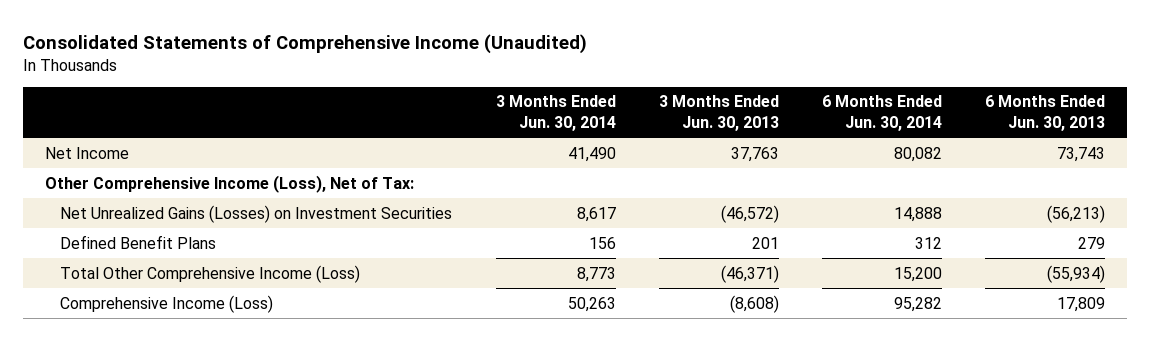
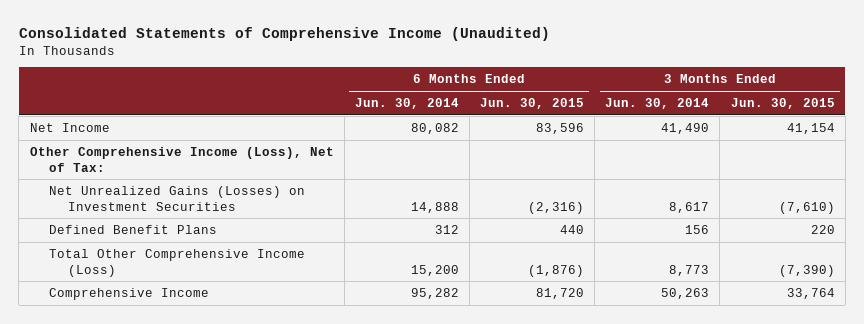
[658,95,779,132] 3 Months Ended Jun. 30, 2013 -> none
[985,95,1106,132] 6 Months Ended Jun. 30, 2013 -> none
none -> [480,98,585,110] Jun. 30, 2015
none -> [730,98,835,110] Jun. 30, 2015
[60,294,274,313] Comprehensive Income (Loss) -> [48,287,209,300] Comprehensive Income

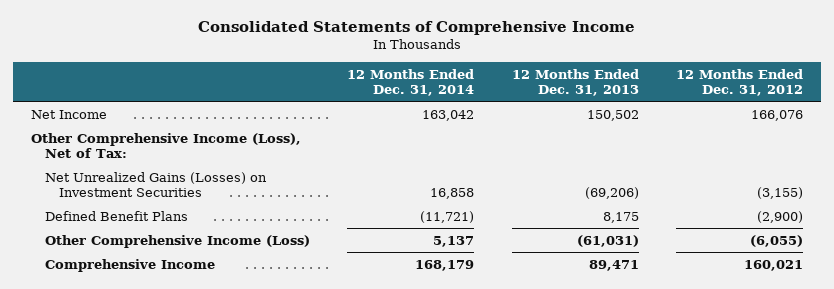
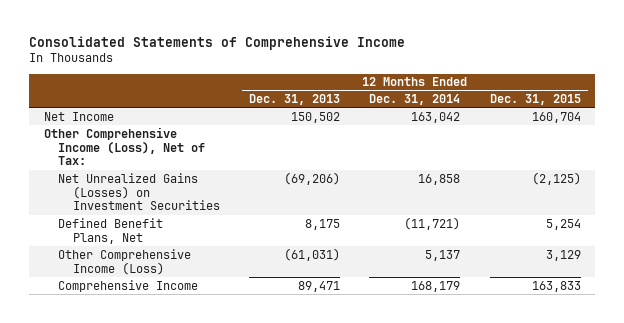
[675,68,803,96] 12 Months Ended Dec. 31, 2012 -> none
none -> [489,93,581,105] Dec. 31, 2015
[45,210,189,221] Defined Benefit Plans -> [58,217,164,244] Defined Benefit Plans, Net

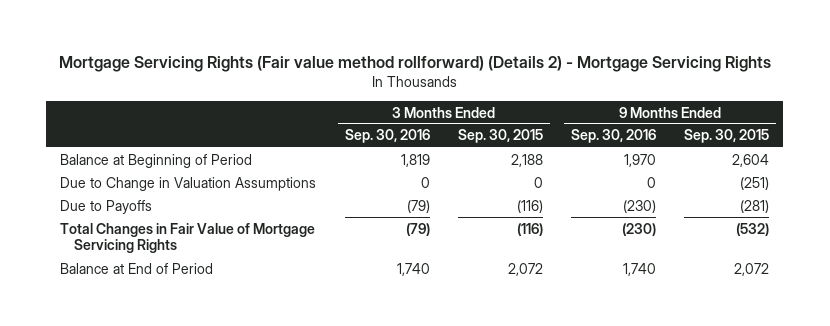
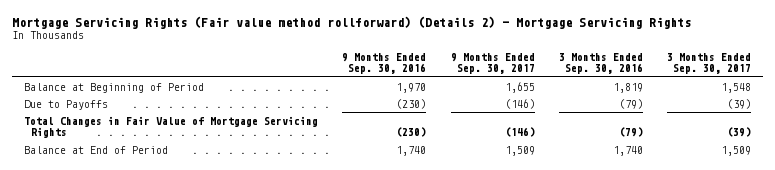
[457,129,543,144] Sep. 30, 2015 -> none
[684,129,770,144] Sep. 30, 2015 -> none
none -> [450,52,535,75] 9 Months Ended Sep. 30, 2017
none -> [666,52,751,75] 3 Months Ended Sep. 30, 2017
[60,176,317,191] Due to Change in Valuation Assumptions -> none

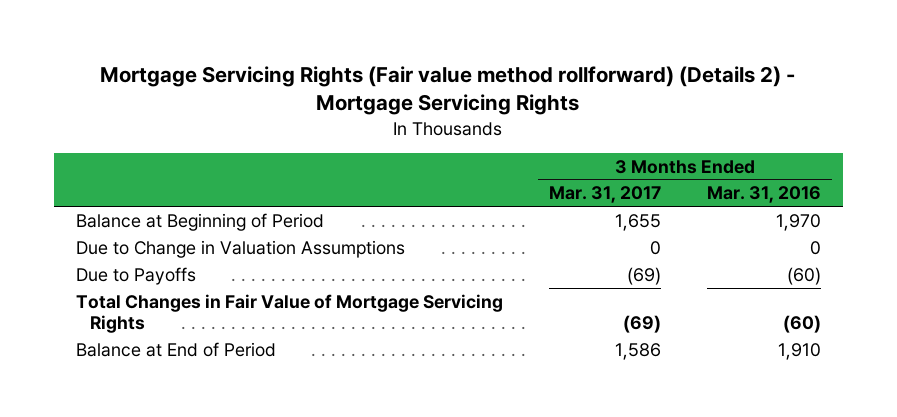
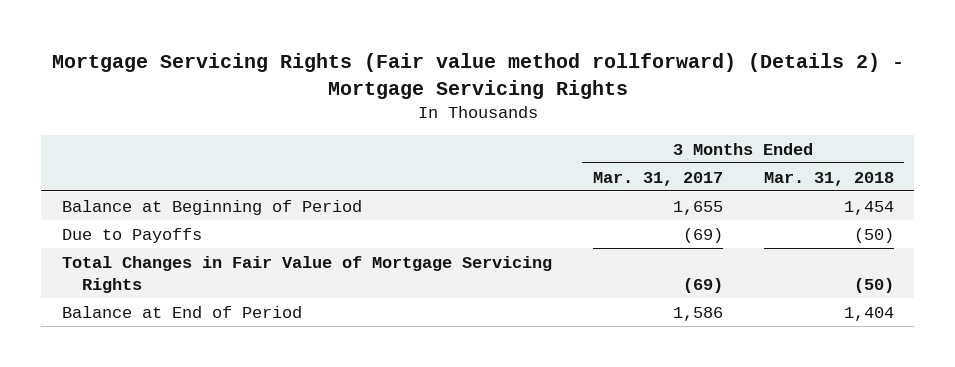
[706,186,821,204] Mar. 31, 2016 -> none
none -> [763,171,894,186] Mar. 31, 2018
[76,239,406,258] Due to Change in Valuation Assumptions -> none

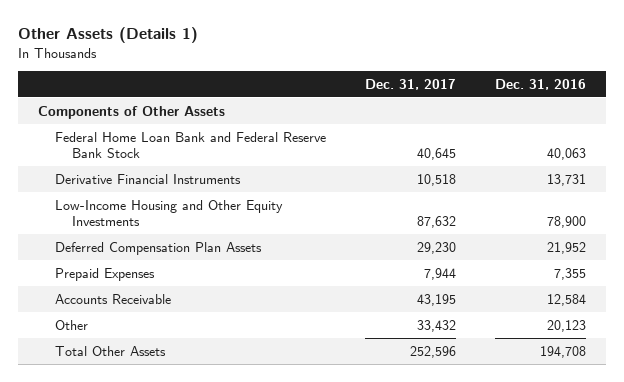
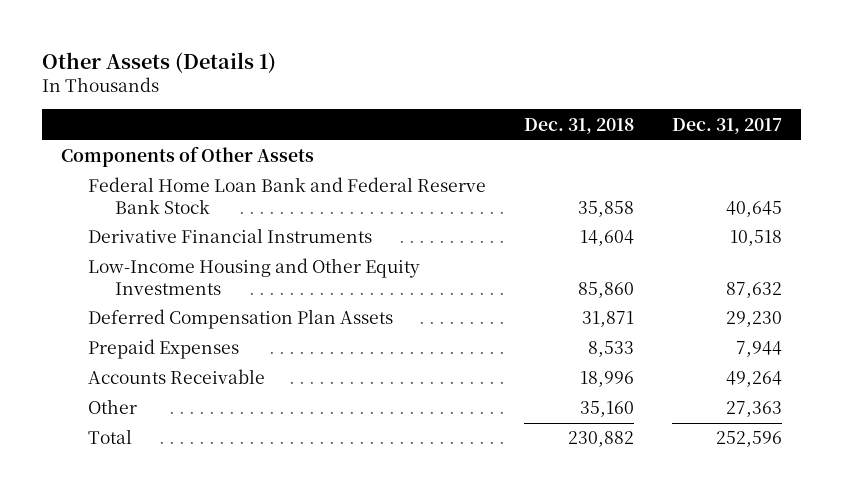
[495,78,587,90] Dec. 31, 2016 -> none
none -> [524,117,635,134] Dec. 31, 2018
[417,293,457,306] 43,195 -> [726,371,783,388] 49,264
[417,319,457,332] 33,432 -> [726,401,783,418] 27,363
[55,345,167,356] Total Other Assets -> [88,429,133,445] Total

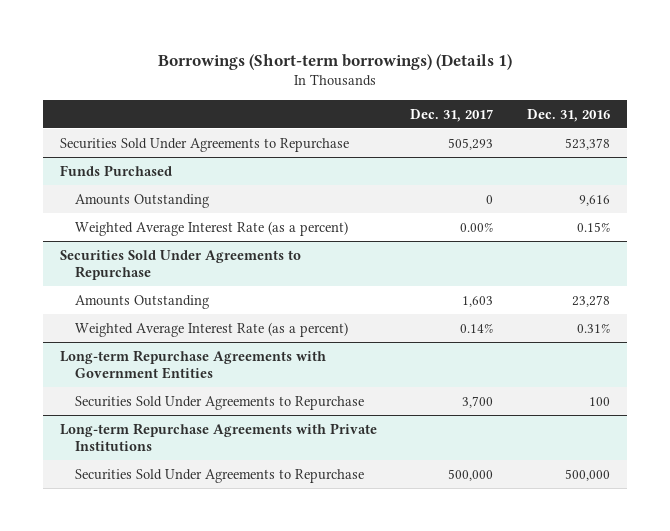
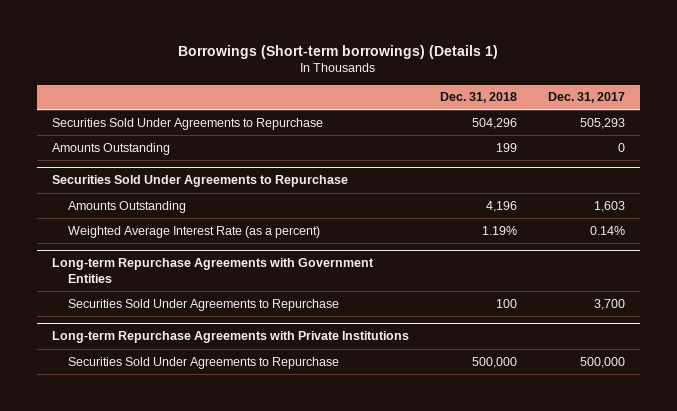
[527,108,611,122] Dec. 31, 2016 -> none
none -> [439,92,517,104] Dec. 31, 2018
[59,164,172,176] Funds Purchased -> none
[74,220,348,236] Weighted Average Interest Rate (as a percent) -> none

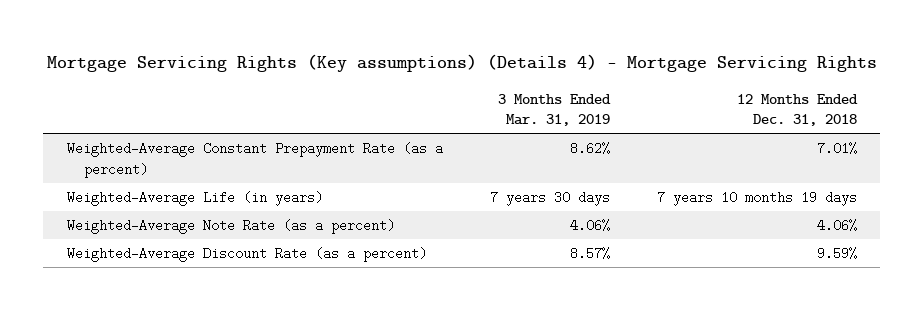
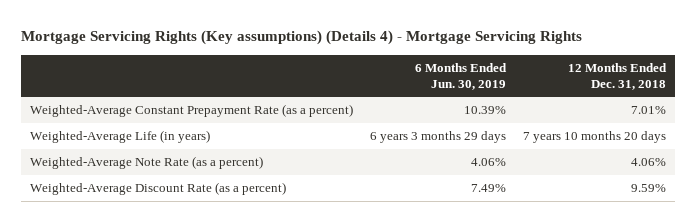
[497,93,611,127] 3 Months Ended Mar. 31, 2019 -> none
none -> [414,62,507,90] 6 Months Ended Jun. 30, 2019
[656,191,857,207] 7 years 10 months 19 days -> [523,131,667,144] 7 years 10 months 20 days

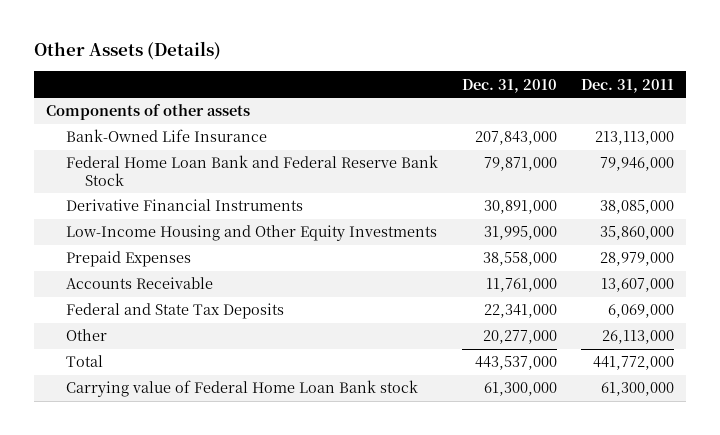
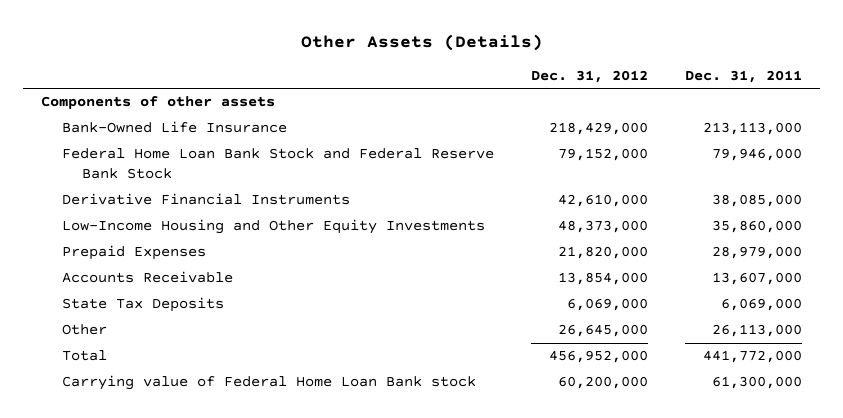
[461,78,557,93] Dec. 31, 2010 -> none
none -> [530,69,648,83] Dec. 31, 2012
[65,155,438,186] Federal Home Loan Bank and Federal Reserve Bank Stock -> [61,148,494,180] Federal Home Loan Bank Stock and Federal Reserve Bank Stock
[65,303,284,320] Federal and State Tax Deposits -> [61,297,224,313] State Tax Deposits

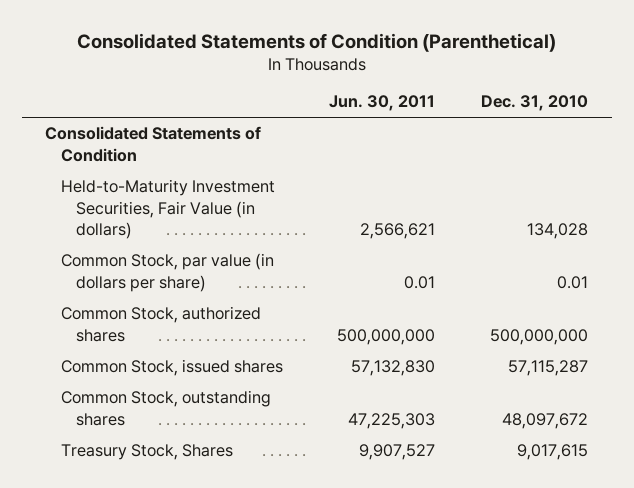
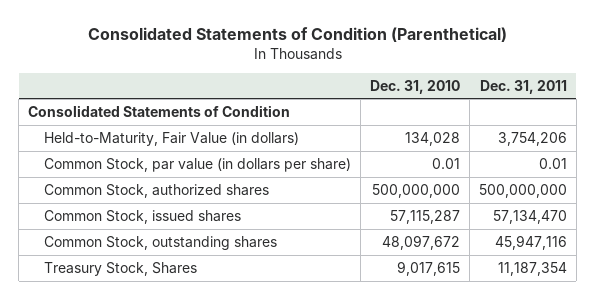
[329,95,436,112] Jun. 30, 2011 -> none
none -> [479,79,567,94] Dec. 31, 2011
[60,179,275,239] Held-to-Maturity Investment Securities, Fair Value (in dollars) -> [43,131,299,146] Held-to-Maturity, Fair Value (in dollars)

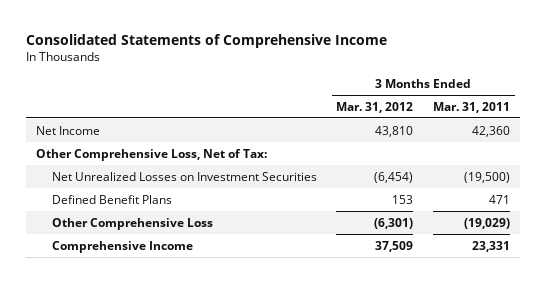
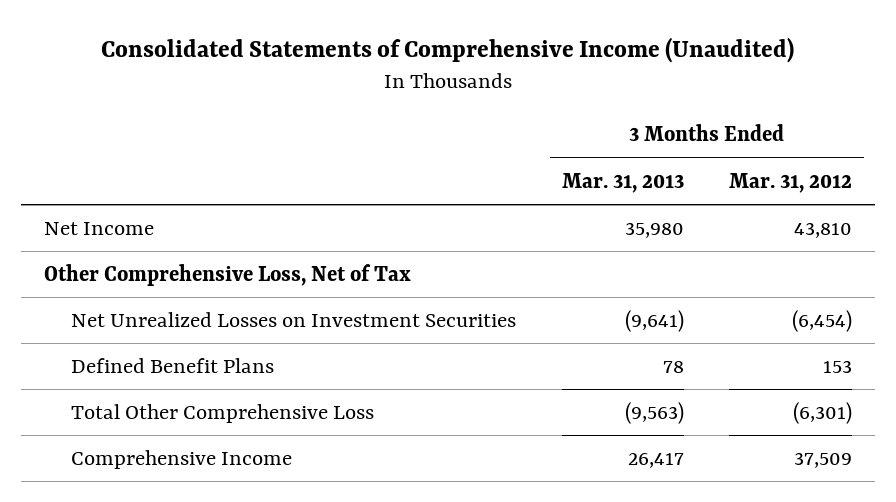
[25,33,387,48] Consolidated Statements of Comprehensive Income -> [101,36,795,63] Consolidated Statements of Comprehensive Income (Unaudited)
[433,101,511,113] Mar. 31, 2011 -> none
none -> [561,172,684,193] Mar. 31, 2013
[35,148,267,161] Other Comprehensive Loss, Net of Tax: -> [43,263,411,286] Other Comprehensive Loss, Net of Tax
[51,217,213,230] Other Comprehensive Loss -> [70,403,374,423] Total Other Comprehensive Loss

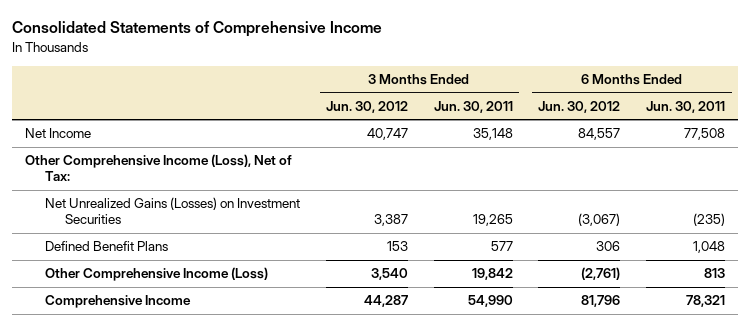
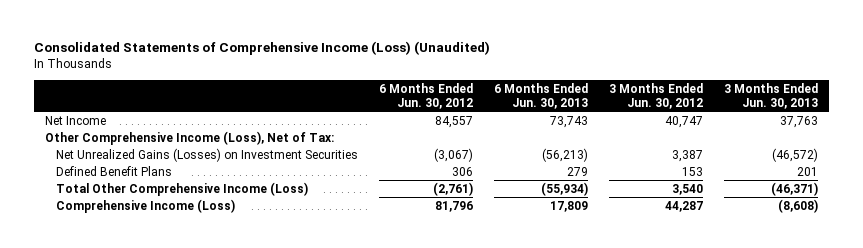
[12,21,383,38] Consolidated Statements of Comprehensive Income -> [34,41,491,56] Consolidated Statements of Comprehensive Income (Loss) (Unaudited)
[433,100,513,113] Jun. 30, 2011 -> none
[646,100,726,113] Jun. 30, 2011 -> none
none -> [493,83,588,109] 6 Months Ended Jun. 30, 2013
none -> [724,83,819,109] 3 Months Ended Jun. 30, 2013
[45,267,269,282] Other Comprehensive Income (Loss) -> [55,181,308,196] Total Other Comprehensive Income (Loss)
[45,295,192,309] Comprehensive Income -> [55,198,235,213] Comprehensive Income (Loss)

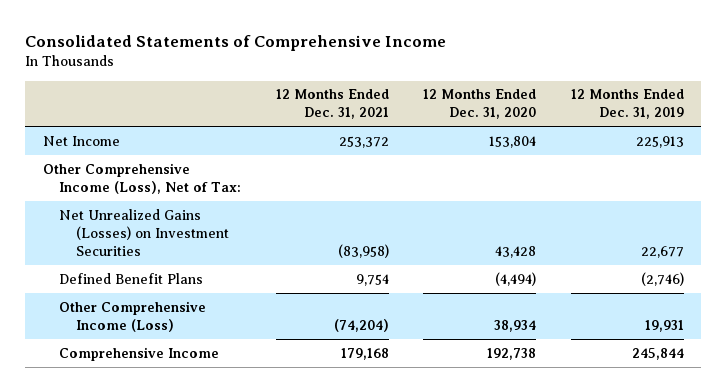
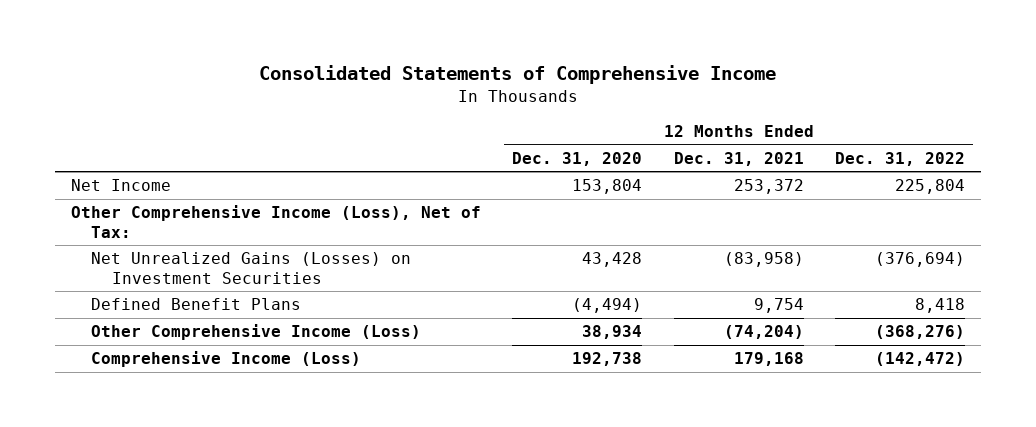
[570,89,684,120] 12 Months Ended Dec. 31, 2019 -> none
none -> [835,151,966,166] Dec. 31, 2022
[59,346,220,361] Comprehensive Income -> [91,351,362,368] Comprehensive Income (Loss)

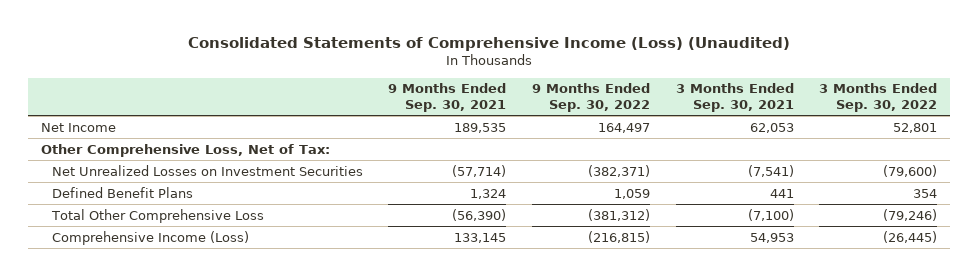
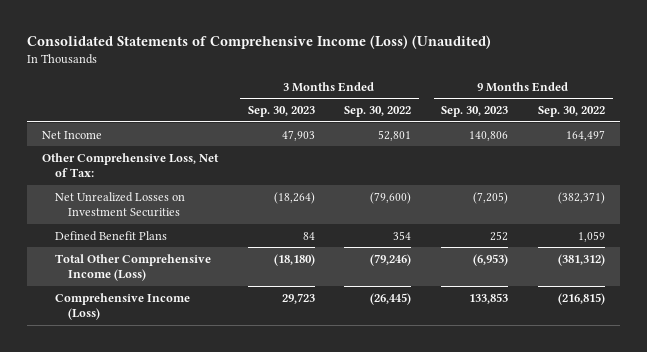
[388,83,507,112] 9 Months Ended Sep. 30, 2021 -> none
[675,83,794,112] 3 Months Ended Sep. 30, 2021 -> none
none -> [247,106,315,118] Sep. 30, 2023
none -> [441,106,509,118] Sep. 30, 2023
[50,208,264,223] Total Other Comprehensive Loss -> [55,253,212,282] Total Other Comprehensive Income (Loss)

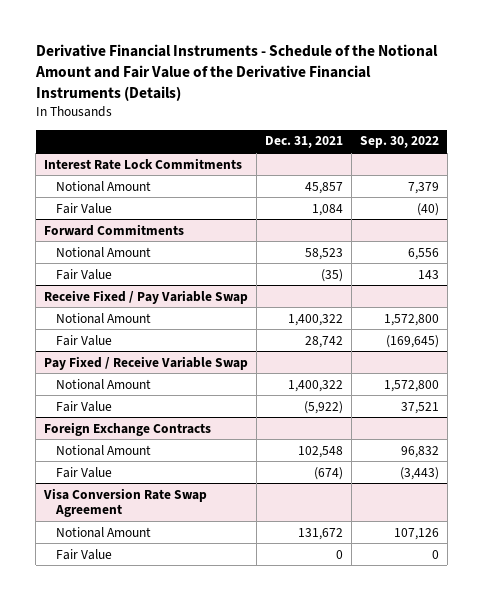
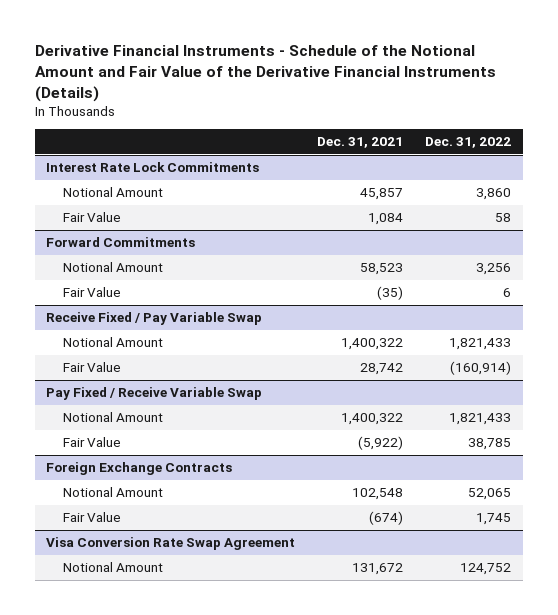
[359,136,439,149] Sep. 30, 2022 -> none
none -> [425,137,512,149] Dec. 31, 2022
[56,548,113,560] Fair Value -> none

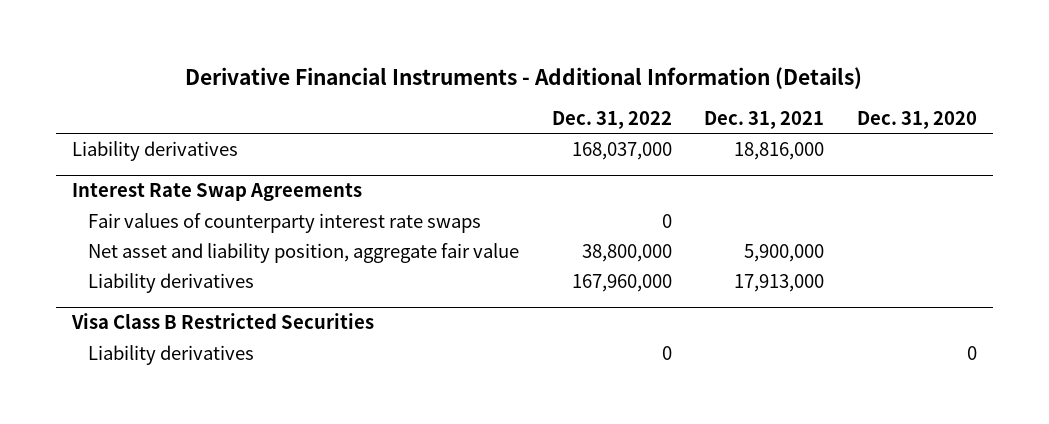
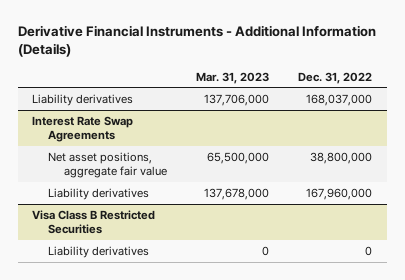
[704,110,825,129] Dec. 31, 2021 -> none
[856,110,977,129] Dec. 31, 2020 -> none
none -> [196,71,270,84] Mar. 31, 2023
[88,212,482,233] Fair values of counterparty interest rate swaps -> none
[88,242,520,263] Net asset and liability position, aggregate fair value -> [48,152,168,179] Net asset positions, aggregate fair value

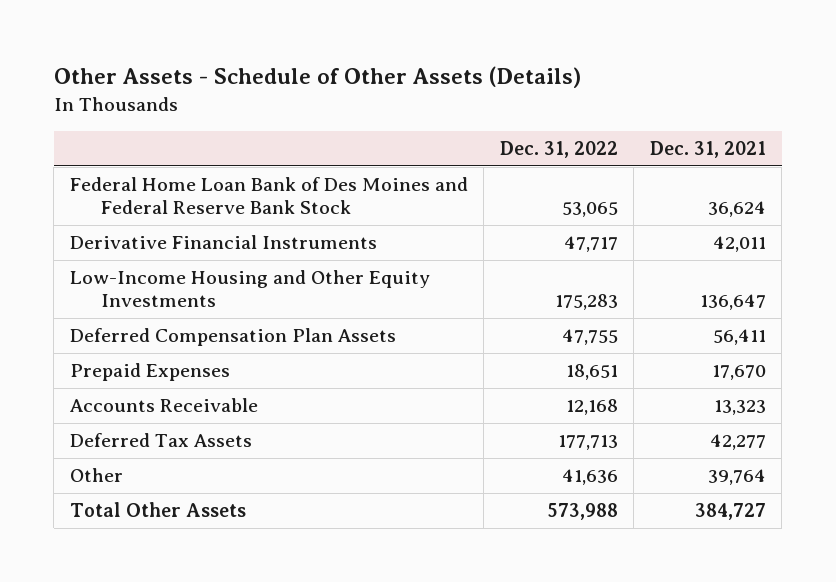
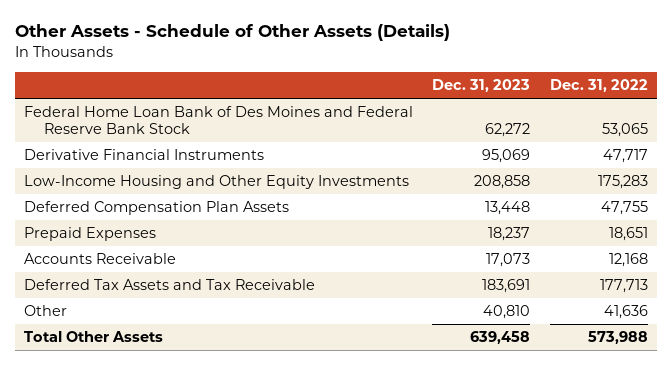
[649,140,766,158] Dec. 31, 2021 -> none
none -> [432,78,531,92] Dec. 31, 2023
[69,433,252,448] Deferred Tax Assets -> [24,279,316,291] Deferred Tax Assets and Tax Receivable

